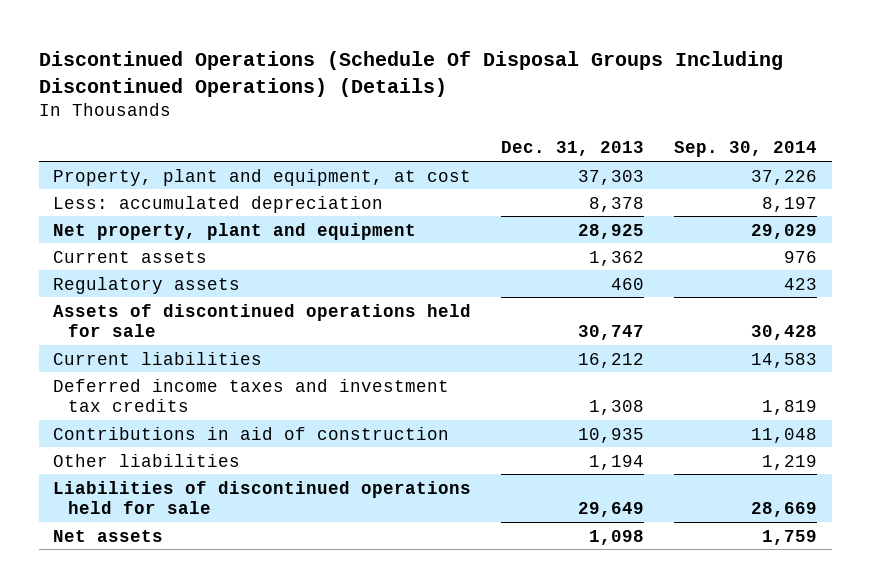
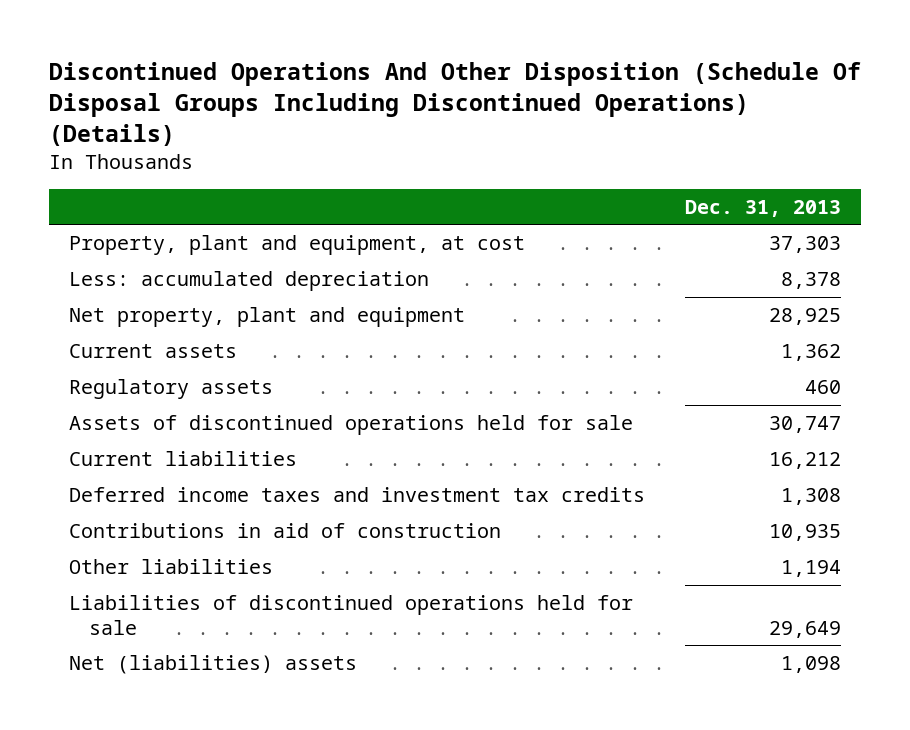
[38,50,783,97] Discontinued Operations (Schedule Of Disposal Groups Including Discontinued Operations) (Details) -> [48,61,861,146] Discontinued Operations And Other Disposition (Schedule Of Disposal Groups Including Discontinued Operations) (Details)
[674,141,818,158] Sep. 30, 2014 -> none
[53,529,164,542] Net assets -> [68,654,357,674] Net (liabilities) assets

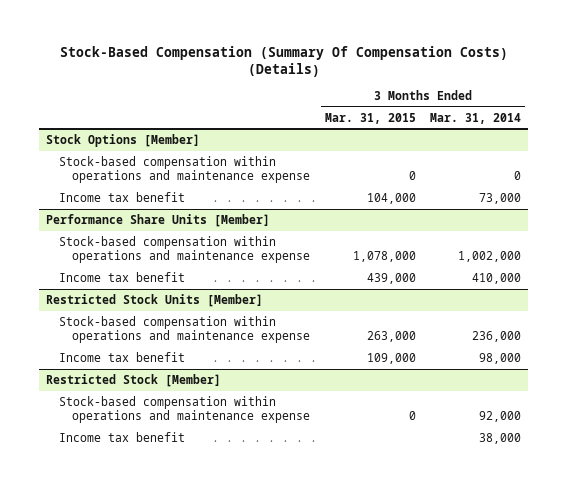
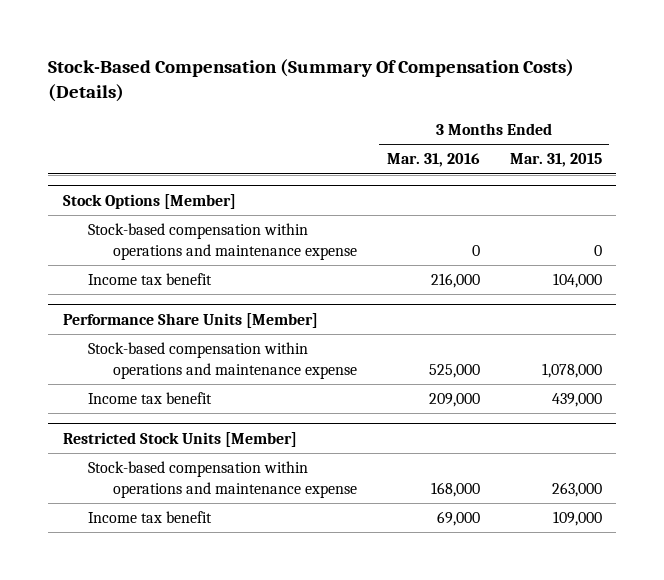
[430,112,522,124] Mar. 31, 2014 -> none
none -> [386,153,480,168] Mar. 31, 2016
[46,373,222,387] Restricted Stock [Member] -> none
[59,395,311,424] Stock-based compensation within operations and maintenance expense -> none
[59,431,186,442] Income tax benefit -> none

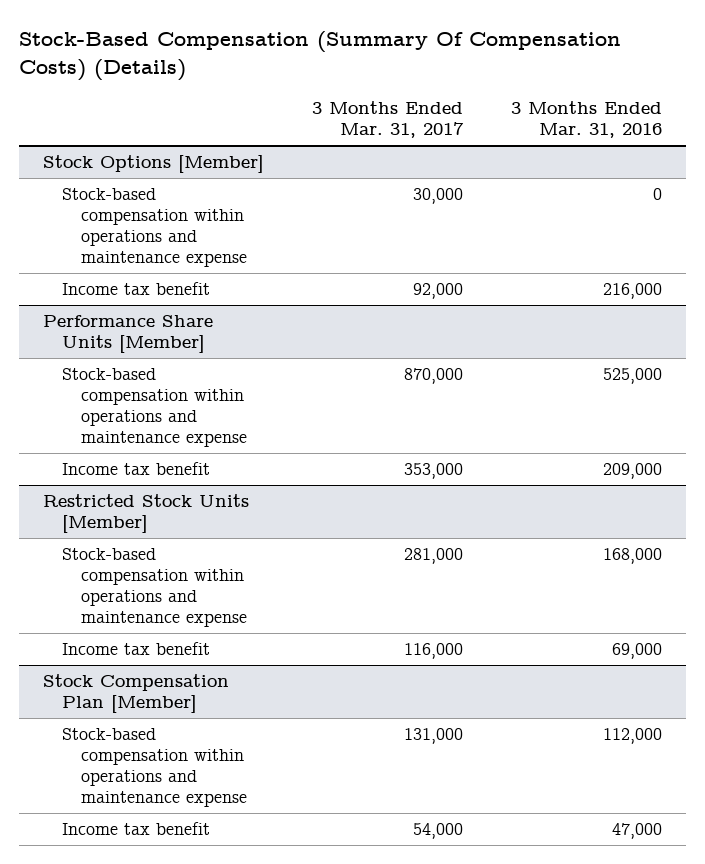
[509,153,602,168] Mar. 31, 2015 -> none
none -> [311,100,464,138] 3 Months Ended Mar. 31, 2017
none -> [42,674,229,714] Stock Compensation Plan [Member]
none -> [62,728,248,808] Stock-based compensation within operations and maintenance expense
none -> [62,822,211,836] Income tax benefit

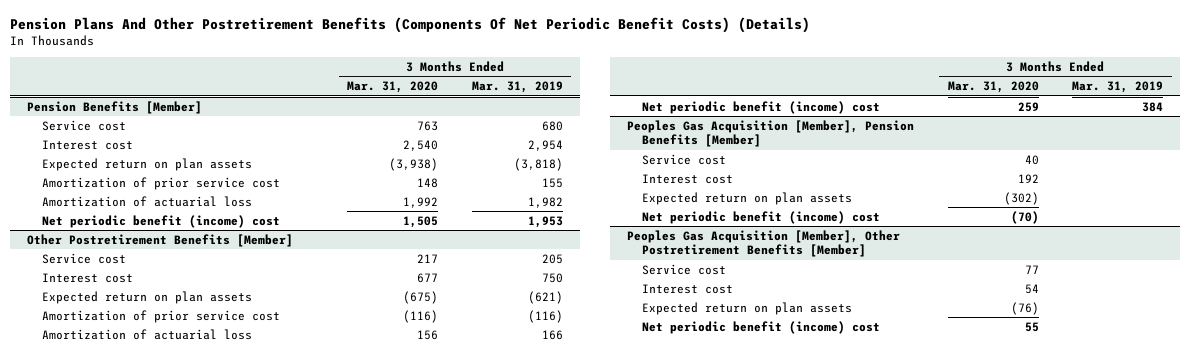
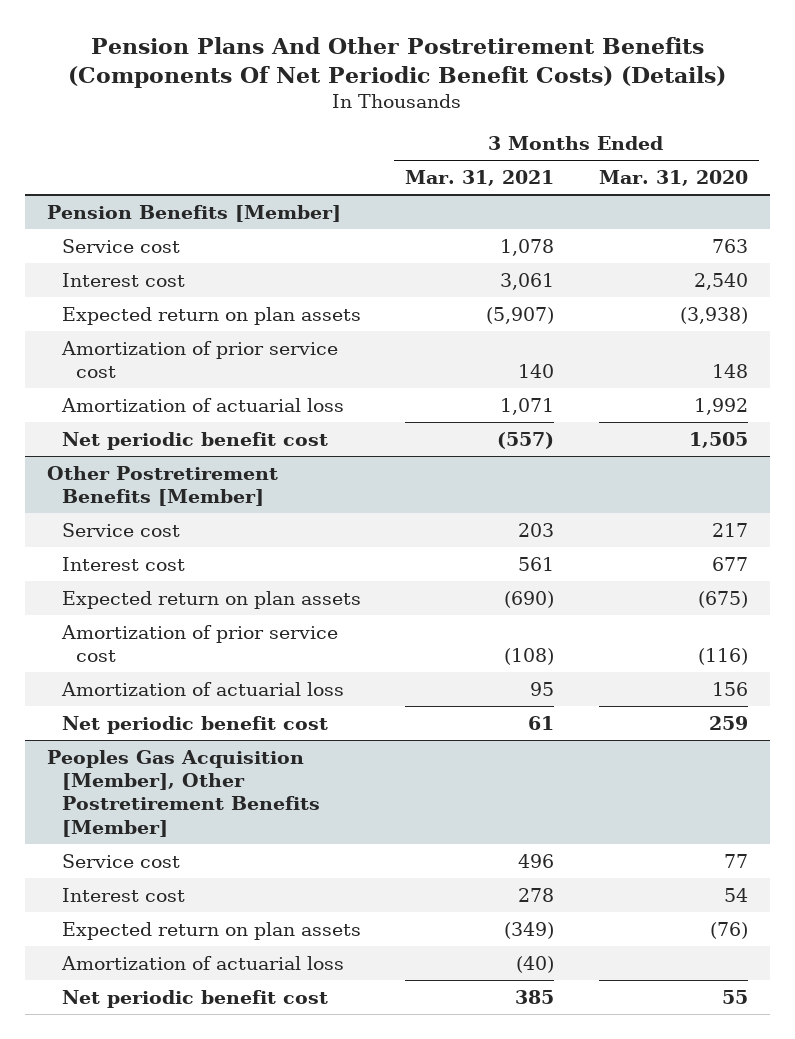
[472,81,564,94] Mar. 31, 2019 -> none
none -> [405,170,555,187] Mar. 31, 2021
[42,214,281,228] Net periodic benefit (income) cost -> [61,431,328,450] Net periodic benefit cost
[626,119,914,148] Peoples Gas Acquisition [Member], Pension Benefits [Member] -> none
[642,153,727,165] Service cost -> none
[642,173,734,184] Interest cost -> none
[642,191,853,205] Expected return on plan assets -> none
[642,210,881,224] Net periodic benefit (income) cost -> none
[642,100,881,114] Net periodic benefit (income) cost -> [61,715,328,734] Net periodic benefit cost
none -> [60,955,344,970] Amortization of actuarial loss
[642,320,881,334] Net periodic benefit (income) cost -> [61,989,328,1008] Net periodic benefit cost

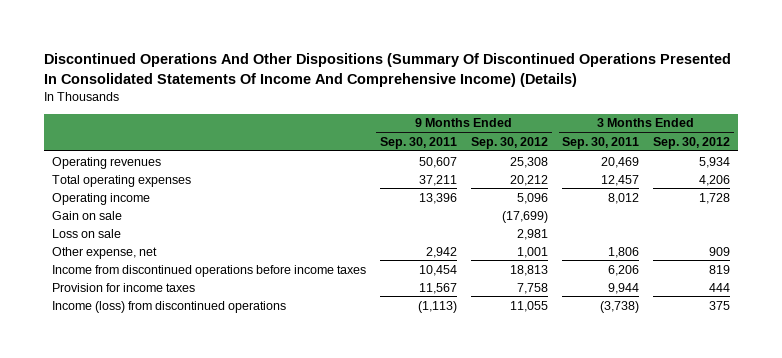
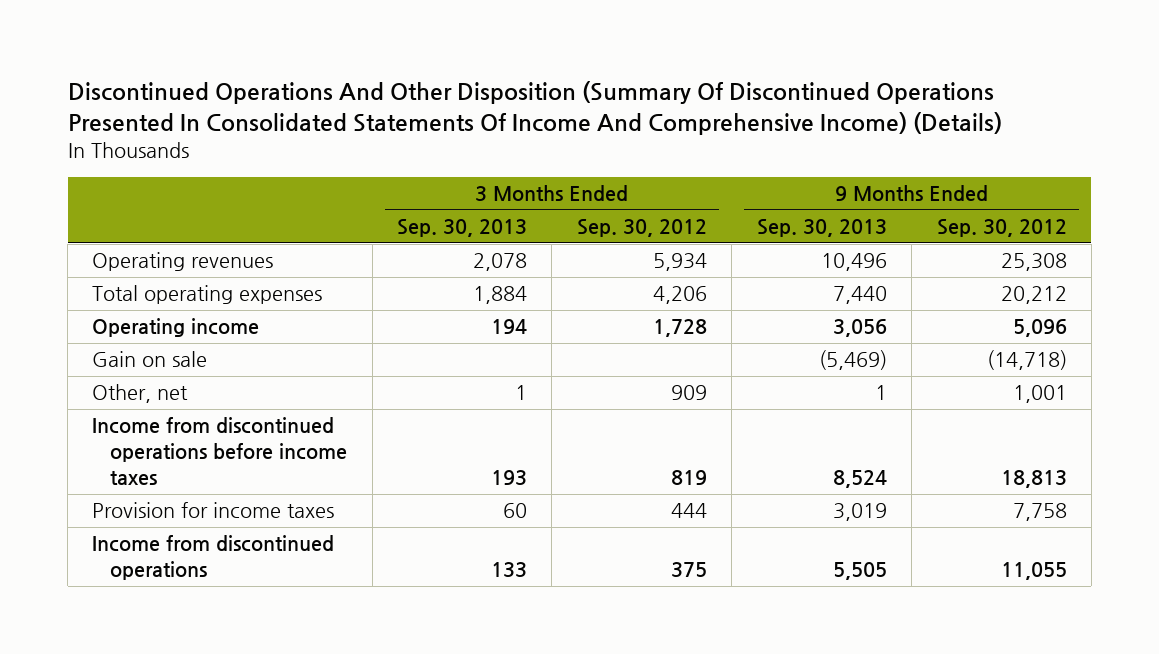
[44,53,732,87] Discontinued Operations And Other Dispositions (Summary Of Discontinued Operations Presented In Consolidated Statements Of Income And Comprehensive Income) (Details) -> [67,80,1002,135] Discontinued Operations And Other Disposition (Summary Of Discontinued Operations Presented In Consolidated Statements Of Income And Comprehensive Income) (Details)
[379,136,457,149] Sep. 30, 2011 -> none
[562,136,640,149] Sep. 30, 2011 -> none
none -> [396,219,527,238] Sep. 30, 2013
none -> [756,219,887,238] Sep. 30, 2013
[51,228,121,238] Loss on sale -> none
[501,210,548,223] (17,699) -> [986,350,1067,371] (14,718)
[51,246,157,259] Other expense, net -> [92,384,189,404] Other, net
[51,300,286,313] Income (loss) from discontinued operations -> [92,535,335,581] Income from discontinued operations

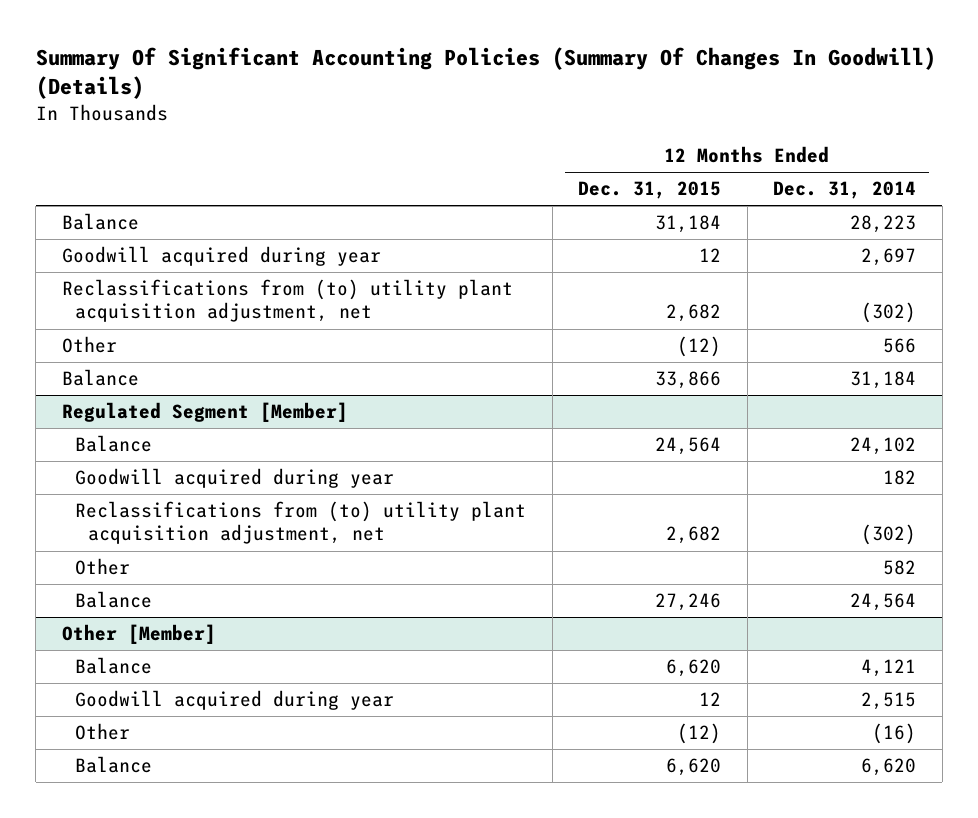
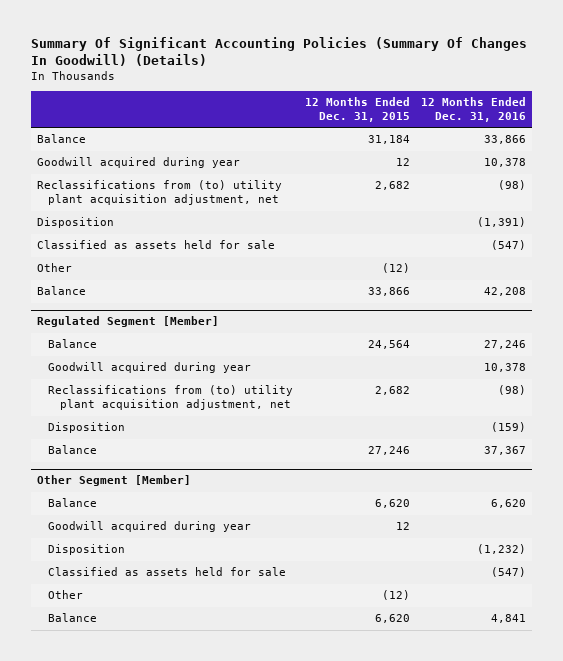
[773,181,917,200] Dec. 31, 2014 -> none
none -> [421,96,527,122] 12 Months Ended Dec. 31, 2016
none -> [36,217,114,229] Disposition
none -> [36,240,275,250] Classified as assets held for sale
[74,558,130,576] Other -> none
none -> [48,422,126,434] Disposition
[61,624,216,645] Other [Member] -> [36,475,191,487] Other Segment [Member]
none -> [48,544,126,556] Disposition
none -> [48,567,287,577] Classified as assets held for sale

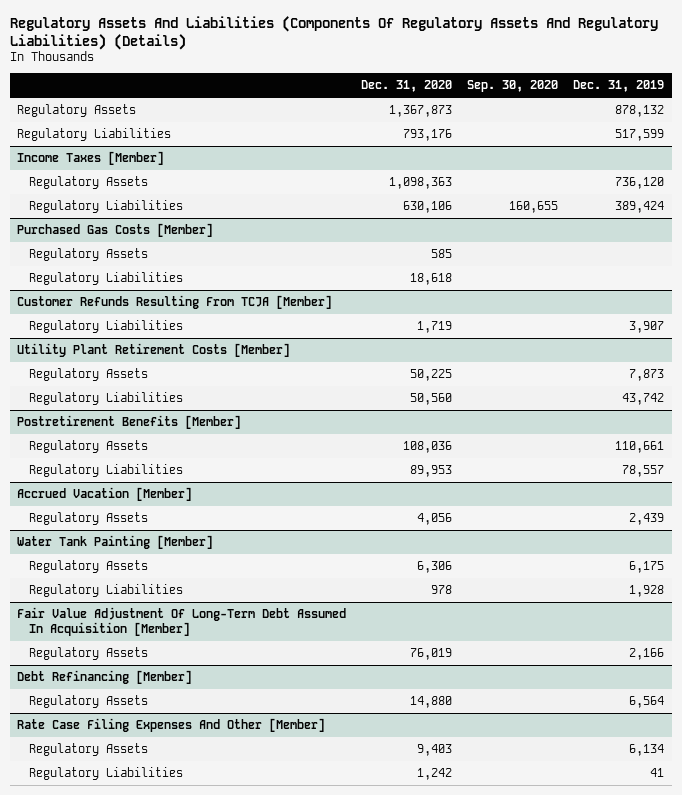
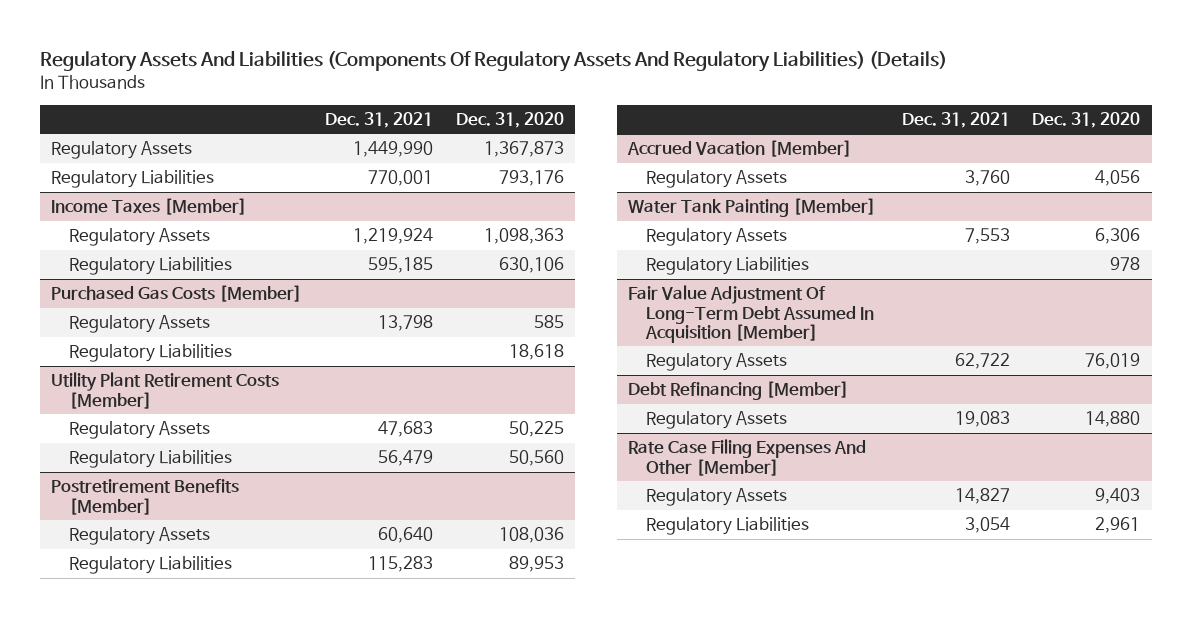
[467,80,559,93] Sep. 30, 2020 -> none
[573,80,665,93] Dec. 31, 2019 -> none
none -> [325,112,434,129] Dec. 31, 2021
[17,295,333,310] Customer Refunds Resulting From TCJA [Member] -> none
[29,320,184,334] Regulatory Liabilities -> none
[417,768,453,781] 1,242 -> [1095,517,1141,534] 2,961

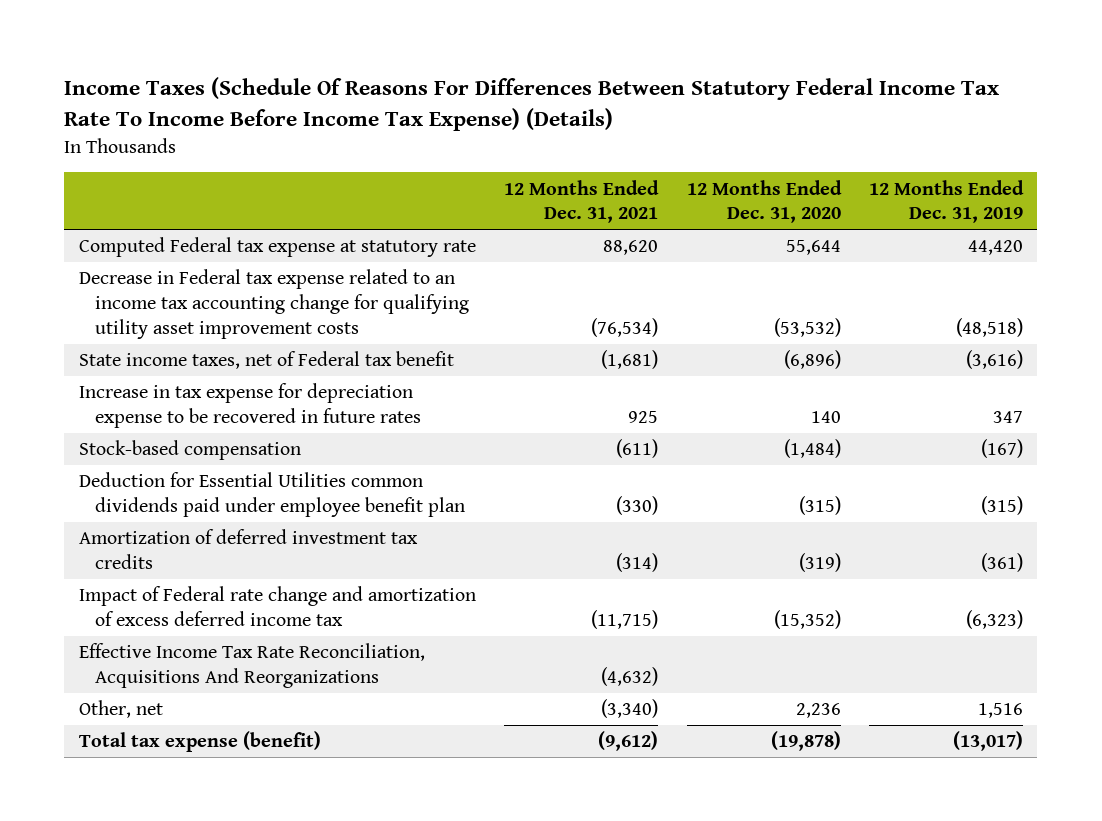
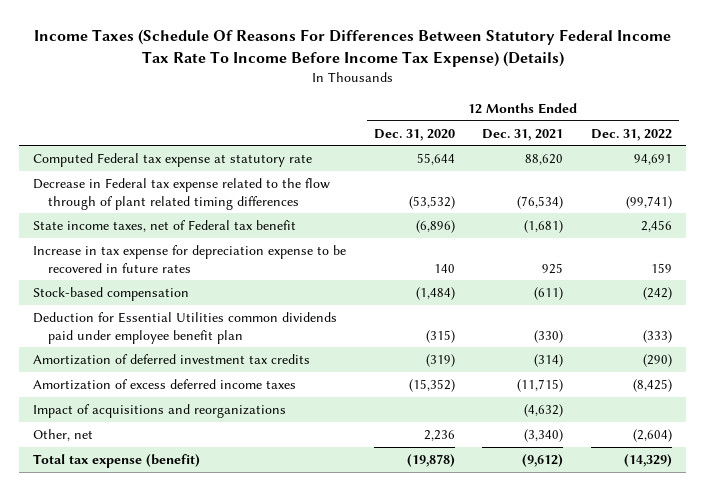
[869,179,1025,224] 12 Months Ended Dec. 31, 2019 -> none
none -> [591,128,673,141] Dec. 31, 2022
[78,269,470,339] Decrease in Federal tax expense related to an income tax accounting change for qualifying utility asset improvement costs -> [33,177,331,210] Decrease in Federal tax expense related to the flow through of plant related timing differences
[78,586,476,626] Impact of Federal rate change and amortization of excess deferred income tax -> [33,378,297,390] Amortization of excess deferred income taxes
[78,643,425,688] Effective Income Tax Rate Reconciliation, Acquisitions And Reorganizations -> [33,403,287,418] Impact of acquisitions and reorganizations

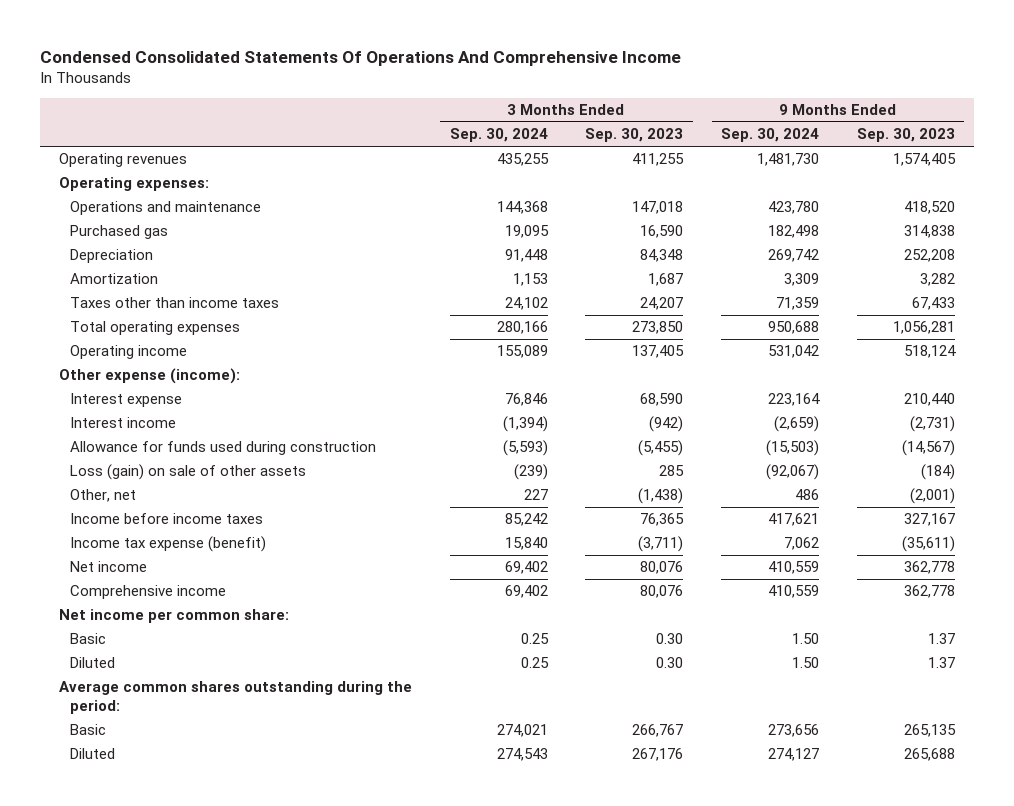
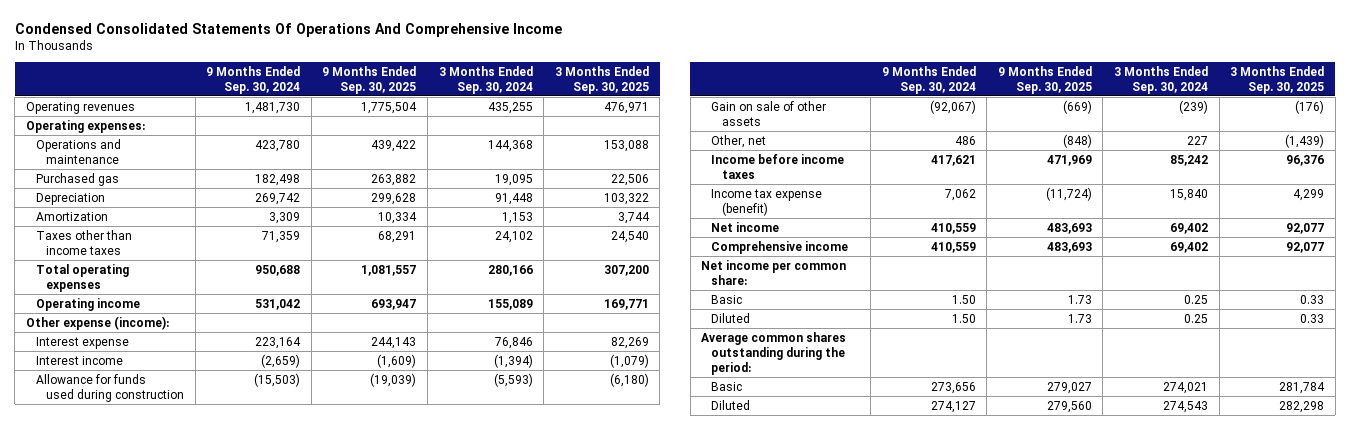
[585,128,684,143] Sep. 30, 2023 -> none
[856,128,955,143] Sep. 30, 2023 -> none
none -> [322,65,417,94] 9 Months Ended Sep. 30, 2025
none -> [554,65,649,94] 3 Months Ended Sep. 30, 2025
[70,464,307,481] Loss (gain) on sale of other assets -> [711,100,827,126] Gain on sale of other assets

